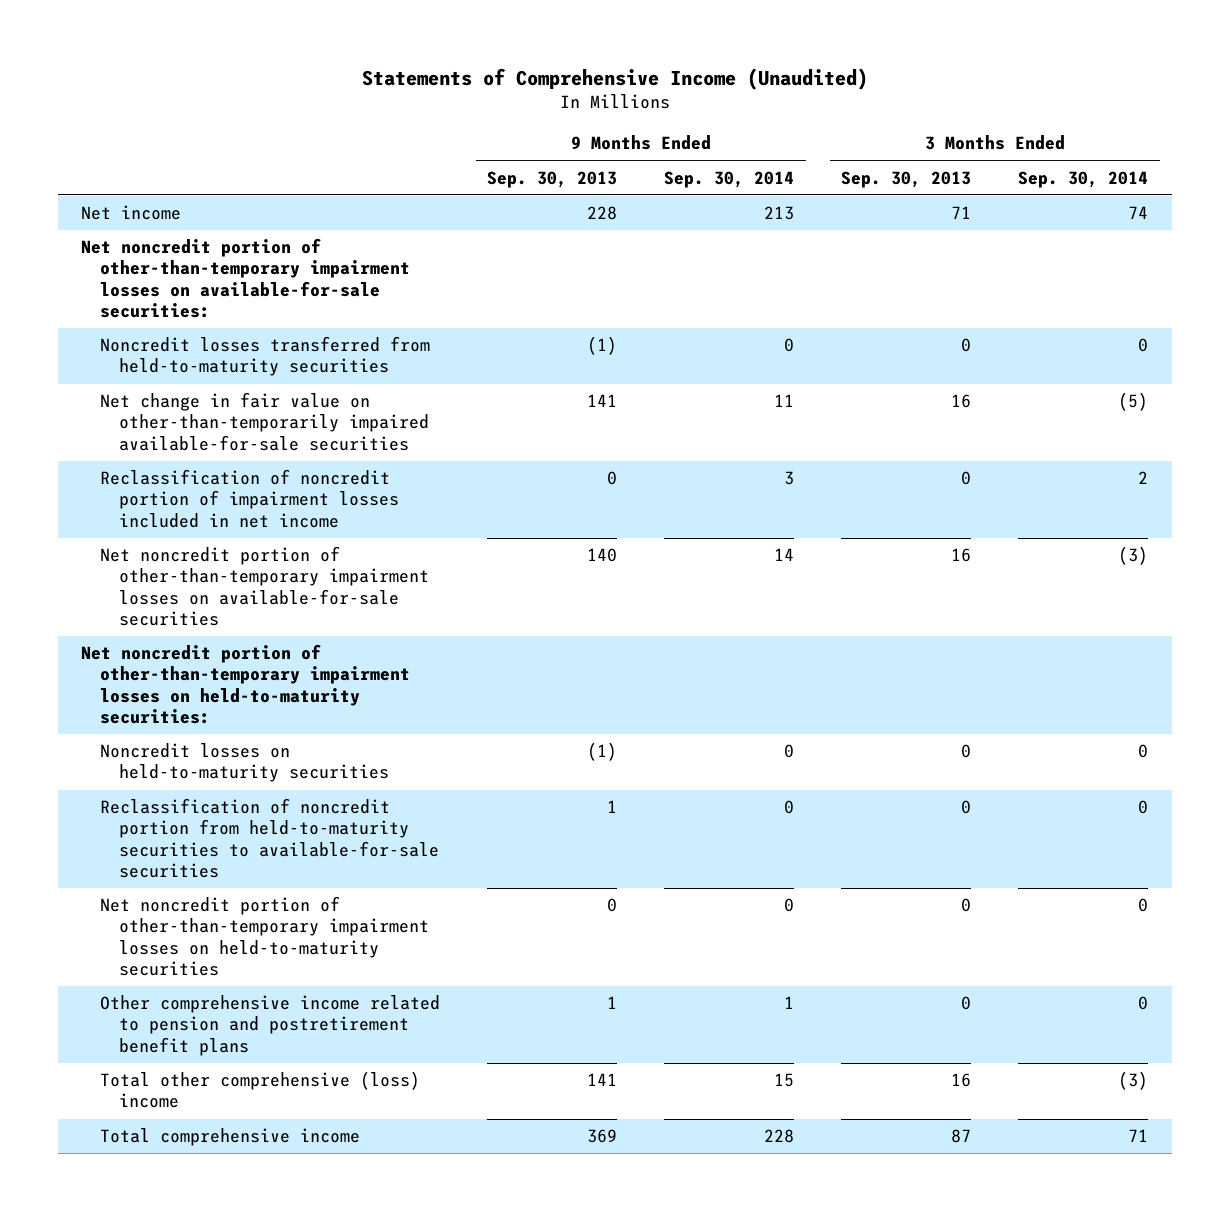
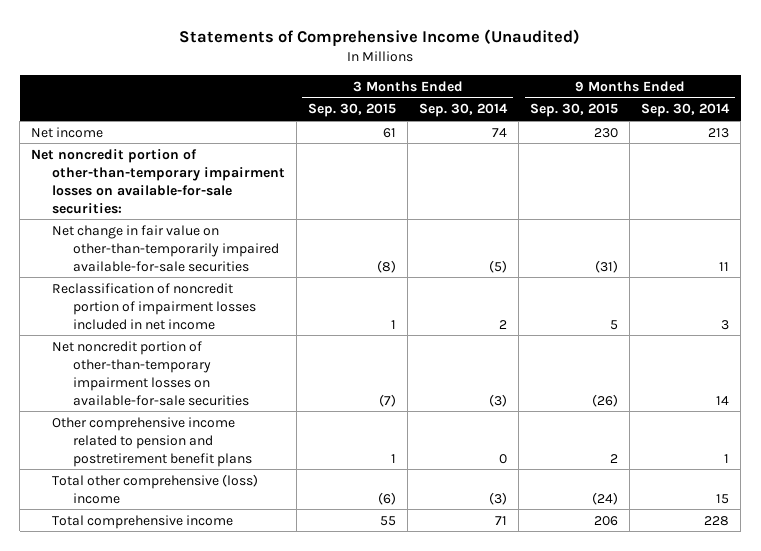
[487,170,618,188] Sep. 30, 2013 -> none
[841,170,972,188] Sep. 30, 2013 -> none
none -> [308,103,397,118] Sep. 30, 2015
none -> [530,103,619,118] Sep. 30, 2015
[100,336,431,377] Noncredit losses transferred from held-to-maturity securities -> none
[81,644,411,724] Net noncredit portion of other-than-temporary impairment losses on held-to-maturity securities: -> none
[100,743,390,783] Noncredit losses on held-to-maturity securities -> none
[100,798,440,878] Reclassification of noncredit portion from held-to-maturity securities to available-for-sale securities -> none
[100,896,430,976] Net noncredit portion of other-than-temporary impairment losses on held-to-maturity securities -> none

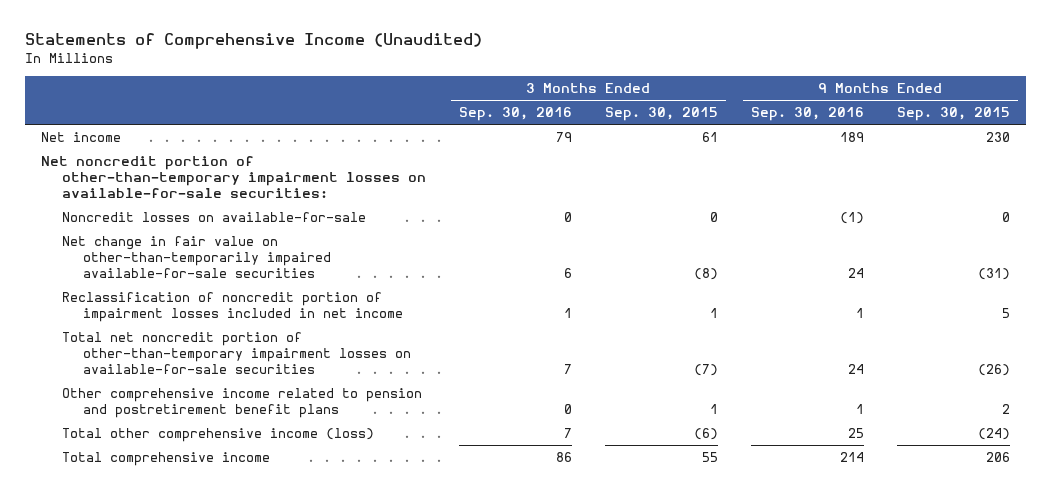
[419,103,509,118] Sep. 30, 2014 -> none
[641,103,731,118] Sep. 30, 2014 -> none
none -> [459,107,573,122] Sep. 30, 2016
none -> [750,107,864,122] Sep. 30, 2016
none -> [62,211,367,222] Noncredit losses on available-for-sale
[52,340,249,406] Net noncredit portion of other-than-temporary impairment losses on available-for-sale securities -> [62,331,411,374] Total net noncredit portion of other-than-temporary impairment losses on available-for-sale securities
[52,473,259,504] Total other comprehensive (loss) income -> [62,427,375,442] Total other comprehensive income (loss)

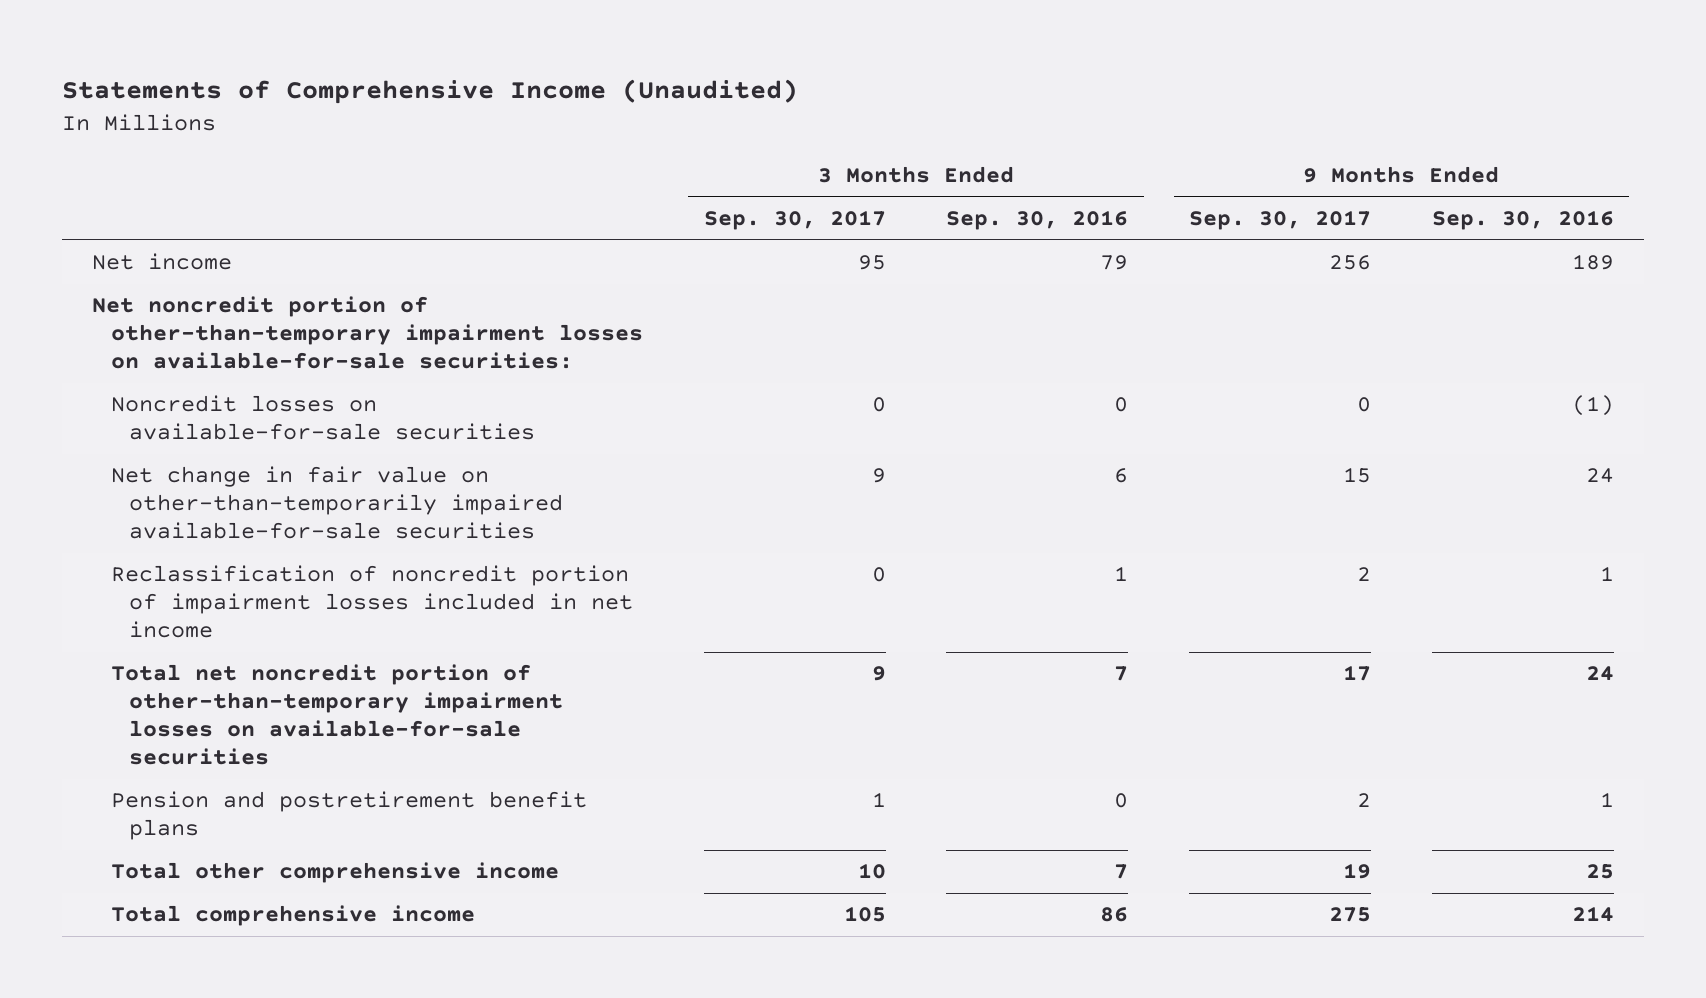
[604,107,718,122] Sep. 30, 2015 -> none
[896,107,1010,122] Sep. 30, 2015 -> none
none -> [703,210,886,231] Sep. 30, 2017
none -> [1189,210,1372,231] Sep. 30, 2017
[62,211,367,222] Noncredit losses on available-for-sale -> [110,395,536,441] Noncredit losses on available-for-sale securities
[62,387,423,418] Other comprehensive income related to pension and postretirement benefit plans -> [110,791,587,841] Pension and postretirement benefit plans
[62,427,375,442] Total other comprehensive income (loss) -> [110,862,559,884] Total other comprehensive income

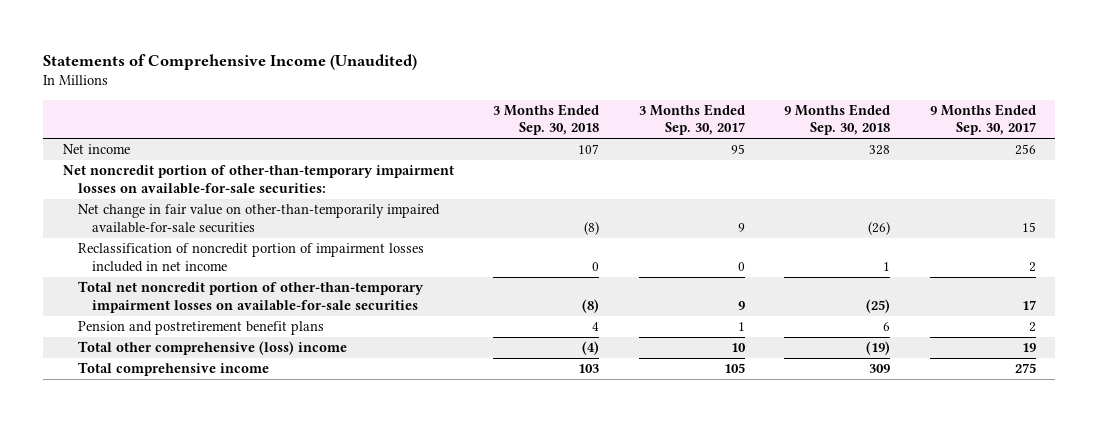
[946,210,1129,231] Sep. 30, 2016 -> none
[1431,210,1614,231] Sep. 30, 2016 -> none
none -> [493,103,600,136] 3 Months Ended Sep. 30, 2018
none -> [784,103,891,136] 9 Months Ended Sep. 30, 2018
[110,395,536,441] Noncredit losses on available-for-sale securities -> none
[110,862,559,884] Total other comprehensive income -> [77,341,347,356] Total other comprehensive (loss) income

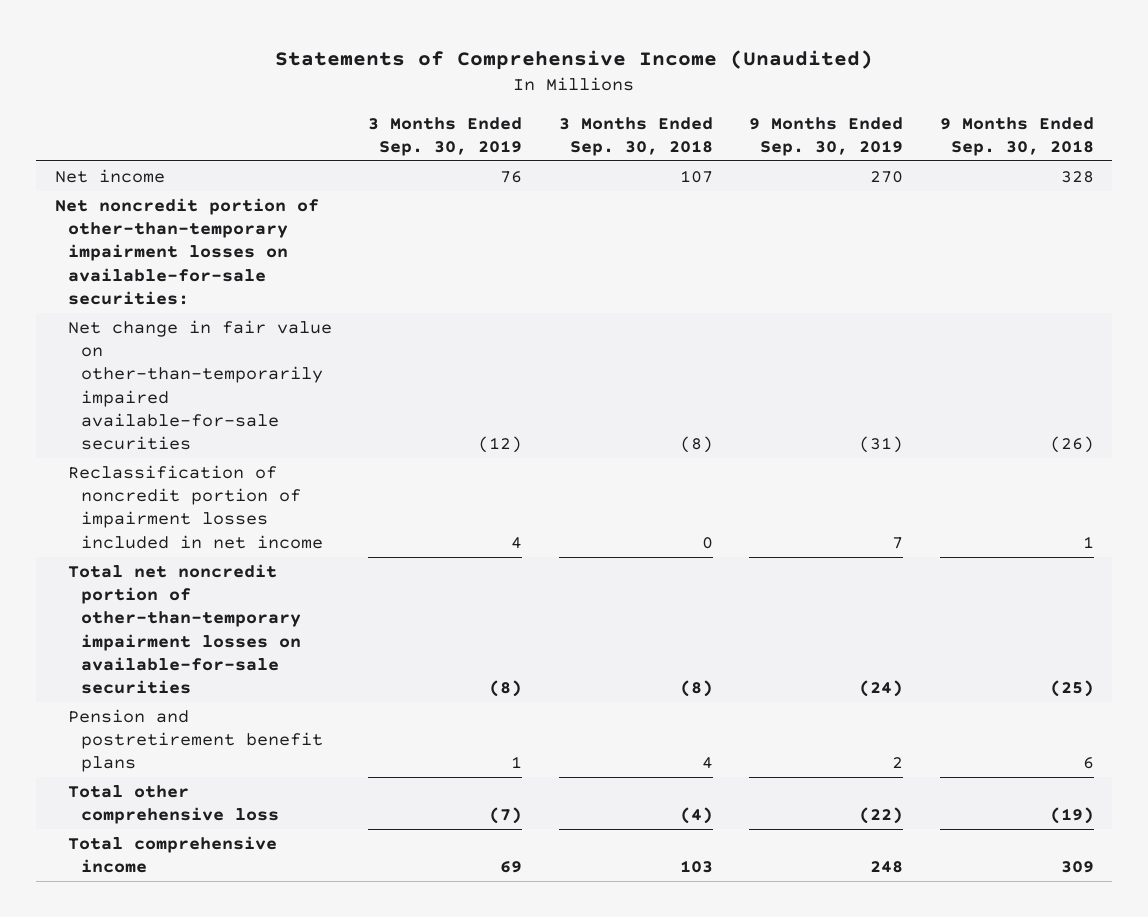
[638,103,745,136] 3 Months Ended Sep. 30, 2017 -> none
[929,103,1036,136] 9 Months Ended Sep. 30, 2017 -> none
none -> [368,116,523,156] 3 Months Ended Sep. 30, 2019
none -> [749,116,904,156] 9 Months Ended Sep. 30, 2019
[77,341,347,356] Total other comprehensive (loss) income -> [67,784,280,825] Total other comprehensive loss

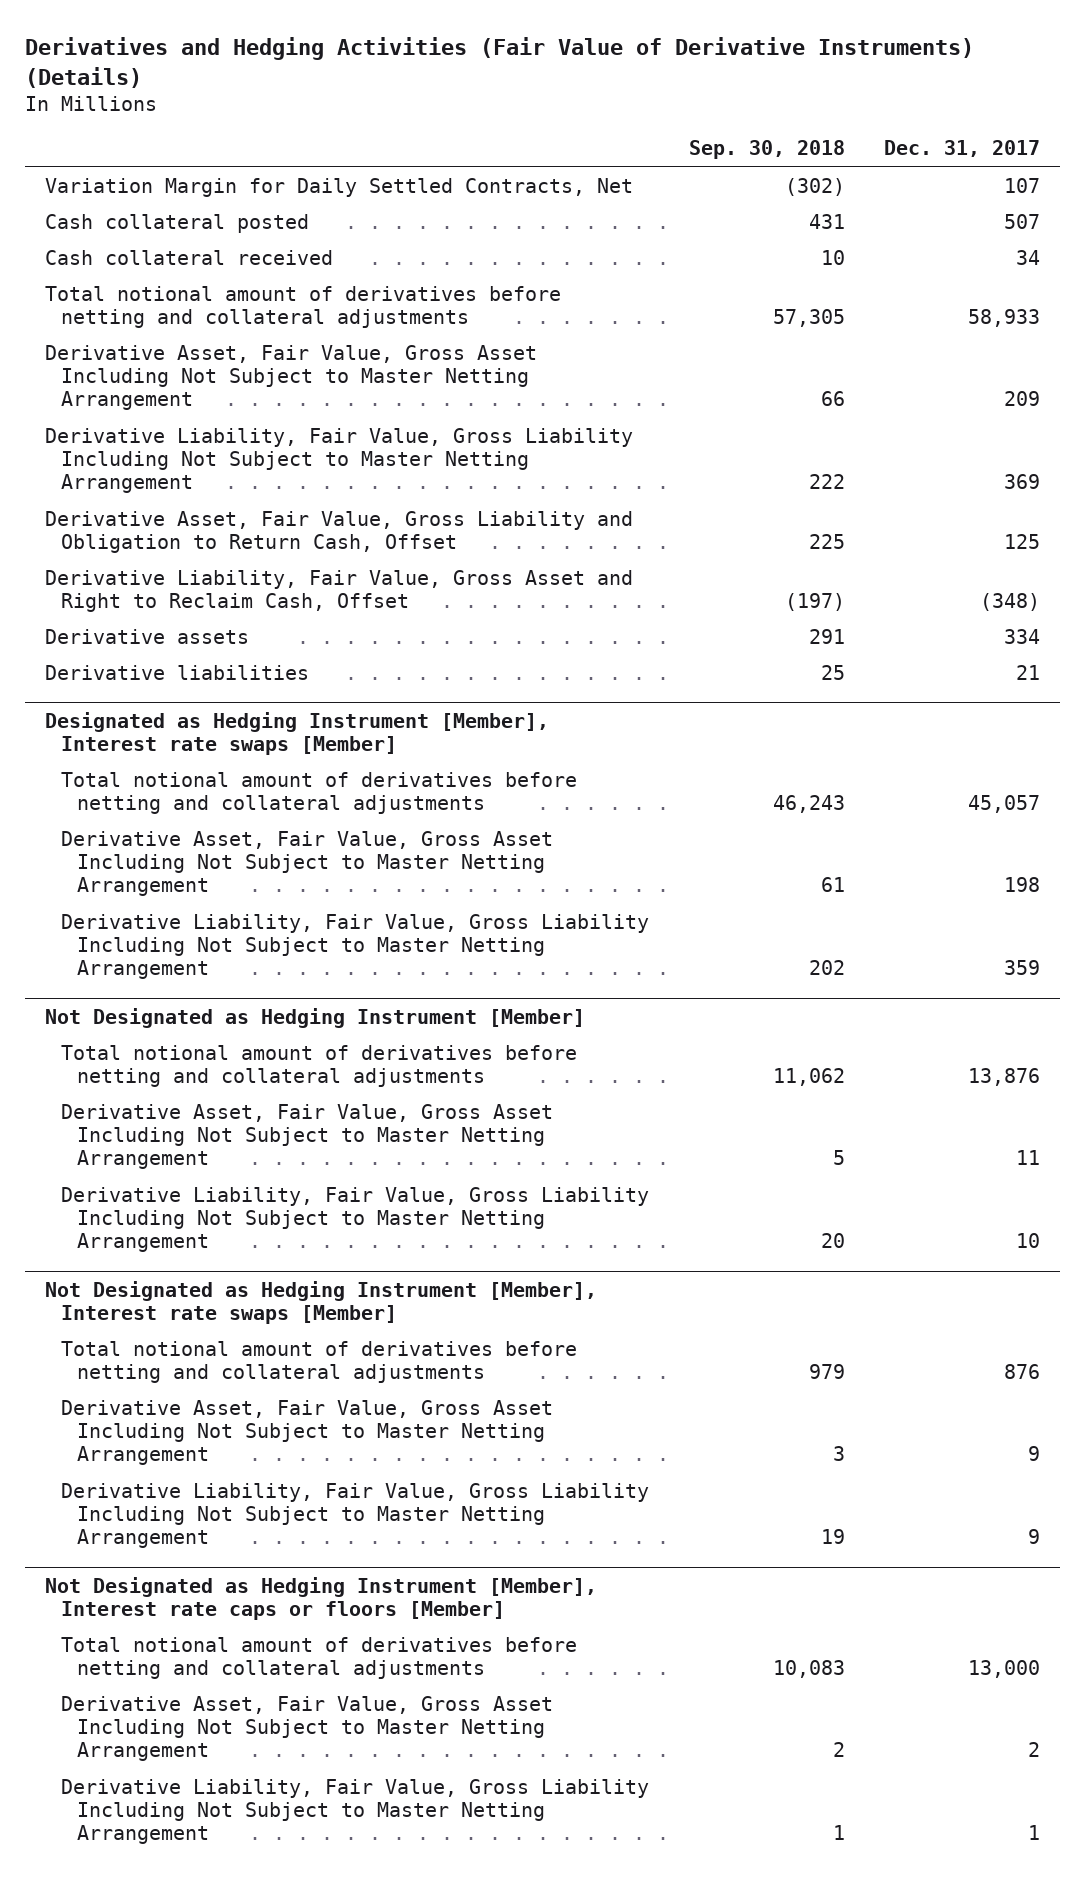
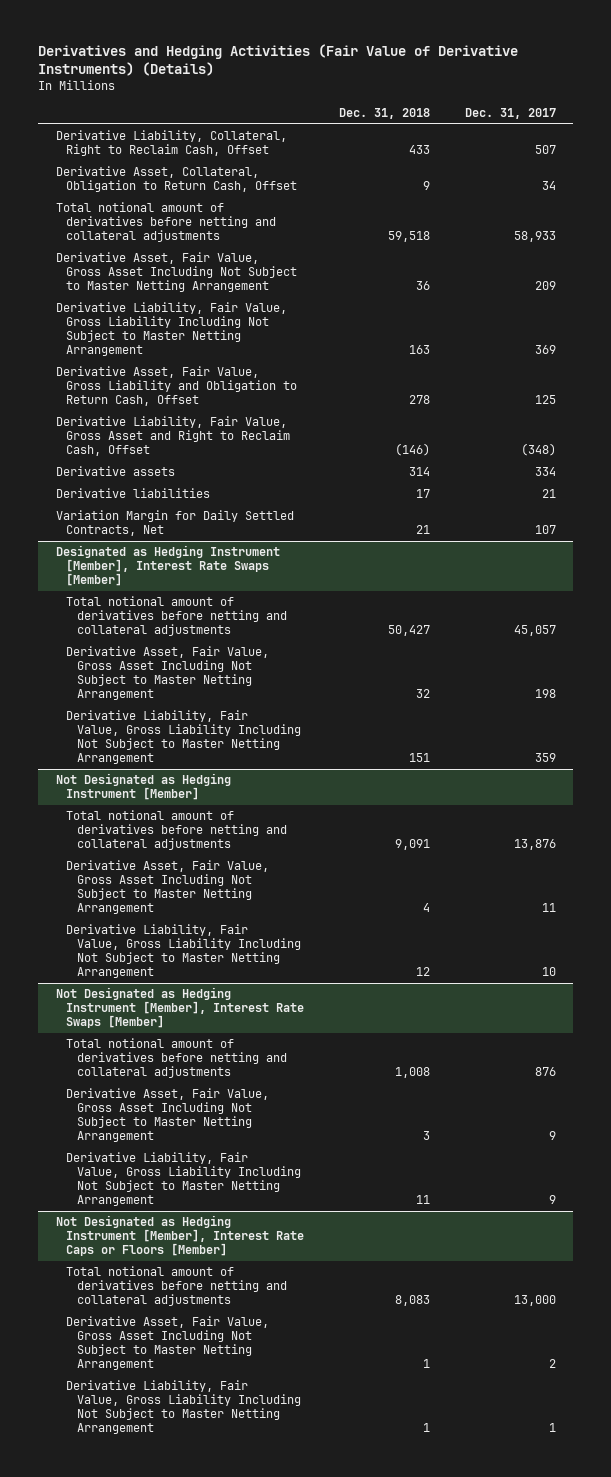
[688,140,845,160] Sep. 30, 2018 -> none
none -> [339,107,431,119] Dec. 31, 2018
[44,214,309,234] Cash collateral posted -> [55,130,287,157] Derivative Liability, Collateral, Right to Reclaim Cash, Offset
[44,250,333,266] Cash collateral received -> [55,166,298,193] Derivative Asset, Collateral, Obligation to Return Cash, Offset
[44,178,633,198] Variation Margin for Daily Settled Contracts, Net -> [55,510,294,537] Variation Margin for Daily Settled Contracts, Net
[44,711,549,755] Designated as Hedging Instrument [Member], Interest rate swaps [Member] -> [55,545,280,587] Designated as Hedging Instrument [Member], Interest Rate Swaps [Member]
[44,1280,597,1324] Not Designated as Hedging Instrument [Member], Interest rate swaps [Member] -> [55,987,305,1029] Not Designated as Hedging Instrument [Member], Interest Rate Swaps [Member]
[44,1576,597,1620] Not Designated as Hedging Instrument [Member], Interest rate caps or floors [Member] -> [55,1215,305,1257] Not Designated as Hedging Instrument [Member], Interest Rate Caps or Floors [Member]

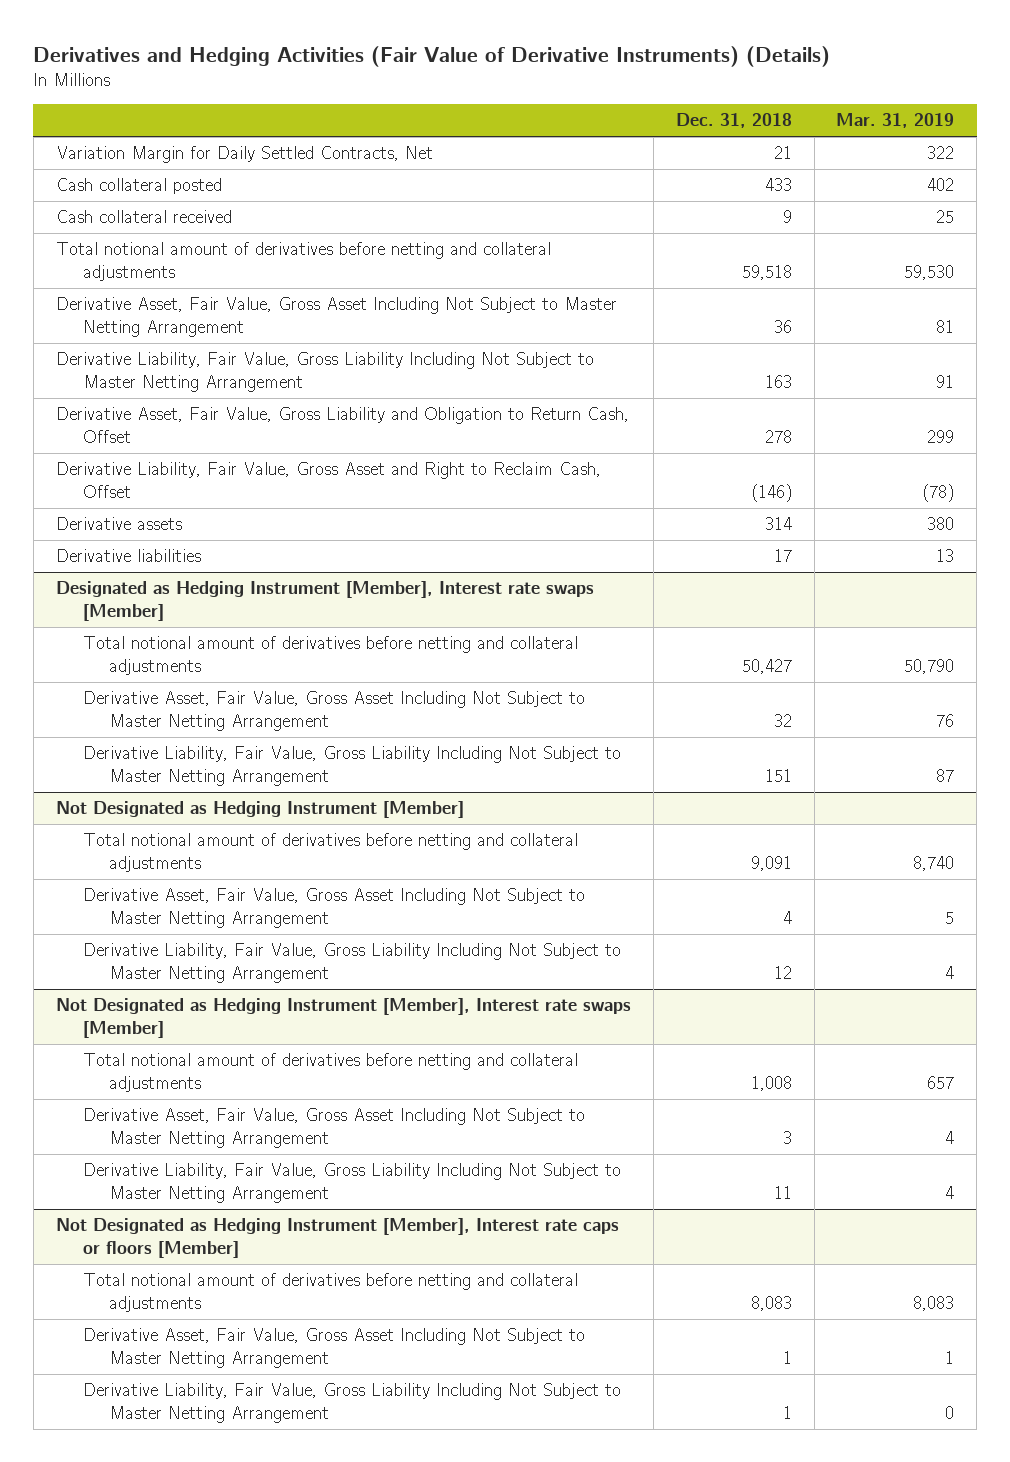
[464,107,556,119] Dec. 31, 2017 -> none
none -> [836,113,955,129] Mar. 31, 2019
[55,510,294,537] Variation Margin for Daily Settled Contracts, Net -> [55,146,433,164] Variation Margin for Daily Settled Contracts, Net
[55,130,287,157] Derivative Liability, Collateral, Right to Reclaim Cash, Offset -> [55,178,222,195] Cash collateral posted
[55,166,298,193] Derivative Asset, Collateral, Obligation to Return Cash, Offset -> [55,210,232,224] Cash collateral received
[55,545,280,587] Designated as Hedging Instrument [Member], Interest Rate Swaps [Member] -> [55,581,594,621] Designated as Hedging Instrument [Member], Interest rate swaps [Member]
[55,987,305,1029] Not Designated as Hedging Instrument [Member], Interest Rate Swaps [Member] -> [55,998,631,1038] Not Designated as Hedging Instrument [Member], Interest rate swaps [Member]
[55,1215,305,1257] Not Designated as Hedging Instrument [Member], Interest Rate Caps or Floors [Member] -> [55,1218,619,1258] Not Designated as Hedging Instrument [Member], Interest rate caps or floors [Member]

